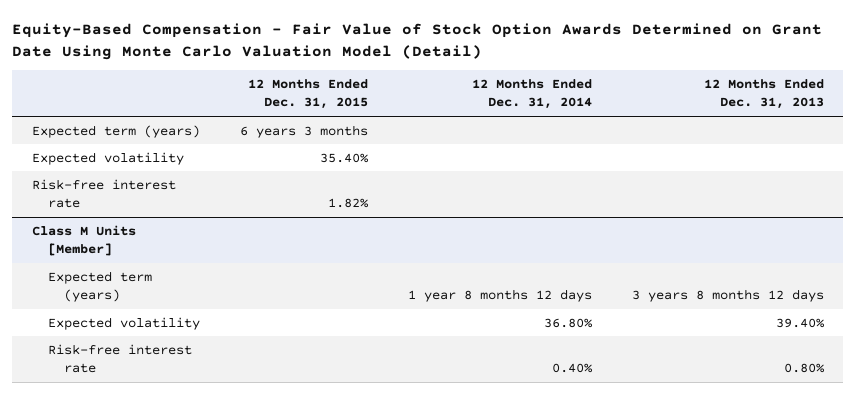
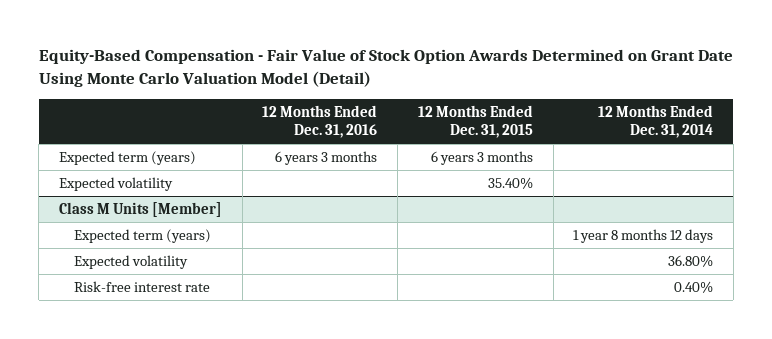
[703,79,824,110] 12 Months Ended Dec. 31, 2013 -> none
none -> [262,104,378,138] 12 Months Ended Dec. 31, 2016
[32,178,177,209] Risk-free interest rate -> none

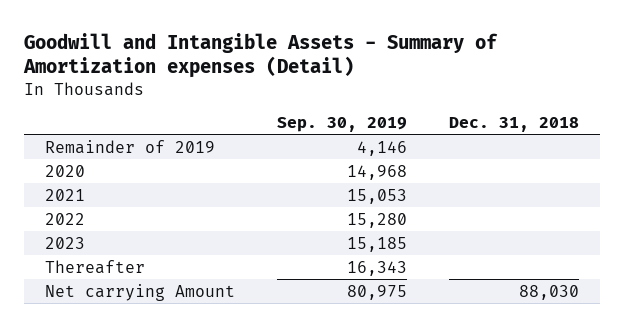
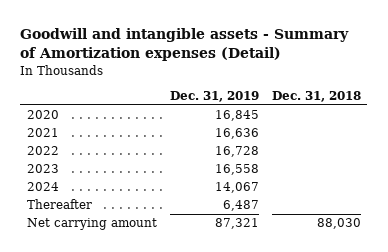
[22,32,498,79] Goodwill and Intangible Assets - Summary of Amortization expenses (Detail) -> [20,28,350,62] Goodwill and intangible assets - Summary of Amortization expenses (Detail)
[276,117,407,133] Sep. 30, 2019 -> none
none -> [169,91,259,103] Dec. 31, 2019
[44,139,215,154] Remainder of 2019 -> none
none -> [26,182,59,192] 2024
[44,283,235,301] Net carrying Amount -> [26,218,157,231] Net carrying amount

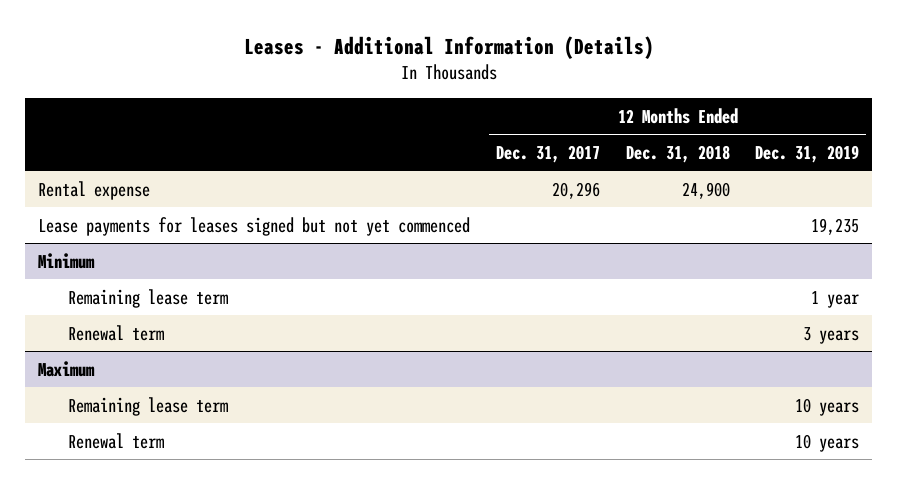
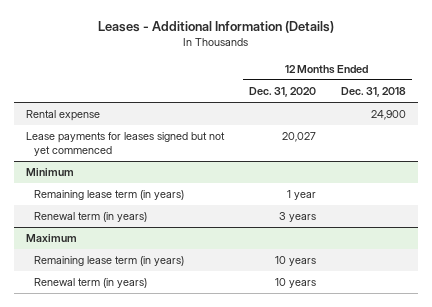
[495,144,600,163] Dec. 31, 2017 -> none
[755,144,860,163] Dec. 31, 2019 -> none
none -> [248,87,316,98] Dec. 31, 2020
[67,288,228,308] Remaining lease term -> [34,190,185,201] Remaining lease term (in years)
[67,324,164,341] Renewal term -> [34,212,148,223] Renewal term (in years)
[67,396,228,416] Remaining lease term -> [34,256,185,267] Remaining lease term (in years)
[67,432,164,449] Renewal term -> [34,278,148,289] Renewal term (in years)

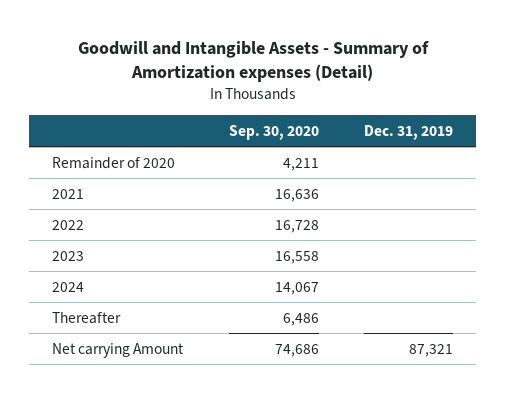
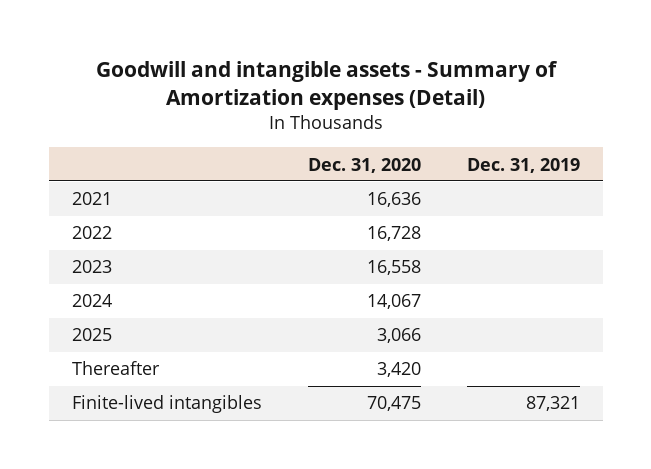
[77,40,429,83] Goodwill and Intangible Assets - Summary of Amortization expenses (Detail) -> [95,60,558,110] Goodwill and intangible assets - Summary of Amortization expenses (Detail)
[228,124,319,140] Sep. 30, 2020 -> none
none -> [307,157,421,173] Dec. 31, 2020
[52,156,176,169] Remainder of 2020 -> none
none -> [71,328,112,342] 2025
[52,342,185,358] Net carrying Amount -> [71,395,262,414] Finite-lived intangibles

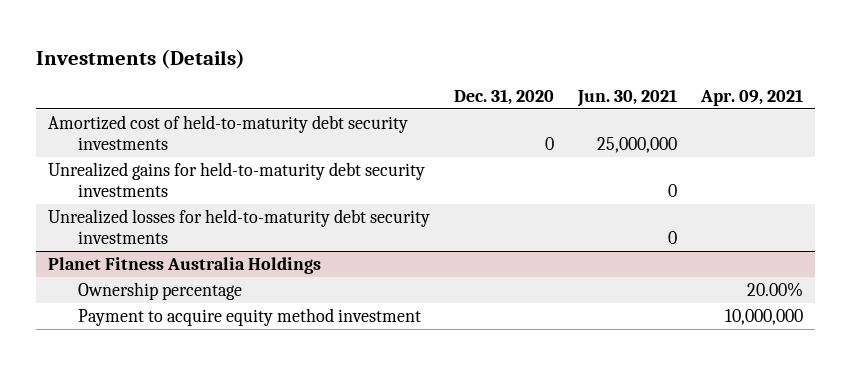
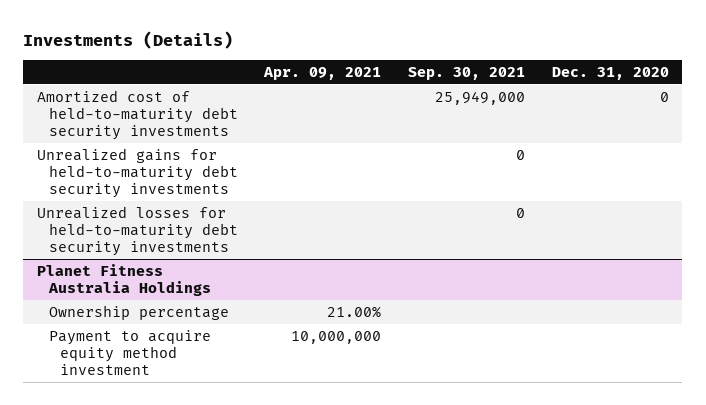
[577,89,678,108] Jun. 30, 2021 -> none
none -> [408,66,526,80] Sep. 30, 2021
[747,282,804,298] 20.00% -> [327,305,382,318] 21.00%

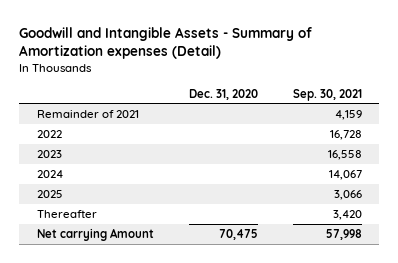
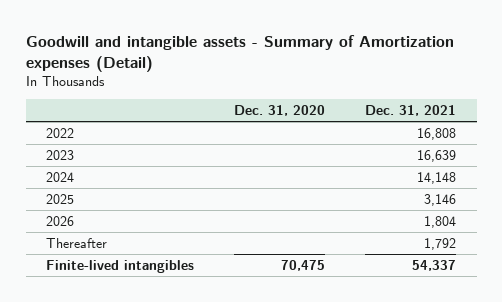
[19,26,313,59] Goodwill and Intangible Assets - Summary of Amortization expenses (Detail) -> [25,34,454,72] Goodwill and intangible assets - Summary of Amortization expenses (Detail)
[292,88,362,101] Sep. 30, 2021 -> none
none -> [365,104,457,116] Dec. 31, 2021
[36,110,139,119] Remainder of 2021 -> none
none -> [45,215,74,226] 2026
[36,228,154,242] Net carrying Amount -> [45,259,194,273] Finite-lived intangibles

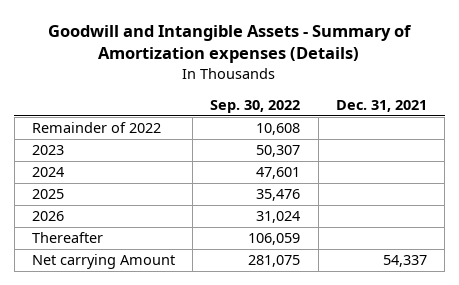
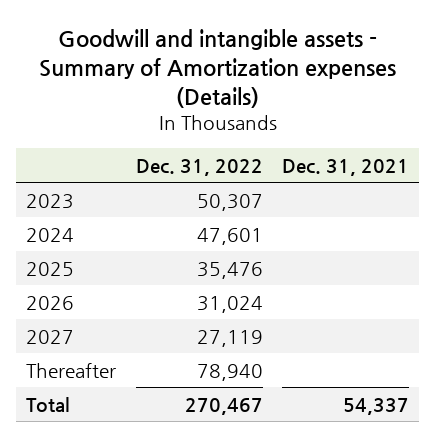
[48,24,413,64] Goodwill and Intangible Assets - Summary of Amortization expenses (Details) -> [38,28,396,108] Goodwill and intangible assets - Summary of Amortization expenses (Details)
[210,99,301,113] Sep. 30, 2022 -> none
none -> [135,158,263,176] Dec. 31, 2022
[32,122,162,134] Remainder of 2022 -> none
none -> [26,329,75,344] 2027
[32,254,176,270] Net carrying Amount -> [26,396,71,412] Total

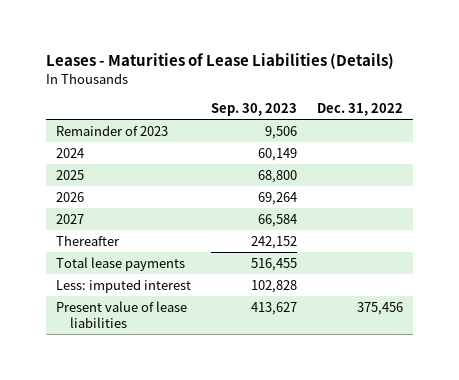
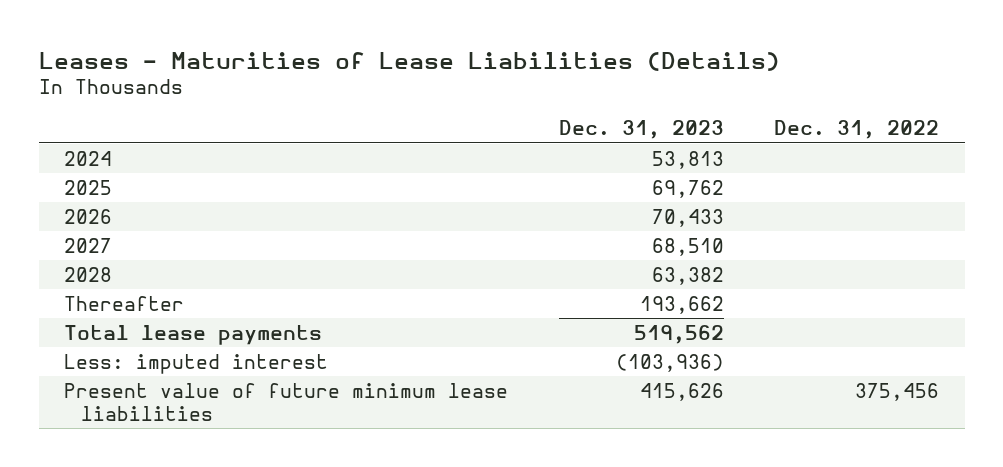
[210,102,297,116] Sep. 30, 2023 -> none
none -> [558,120,724,140] Dec. 31, 2023
[55,124,168,136] Remainder of 2023 -> none
none -> [64,266,113,282] 2028
[55,300,187,328] Present value of lease liabilities -> [64,382,509,421] Present value of future minimum lease liabilities

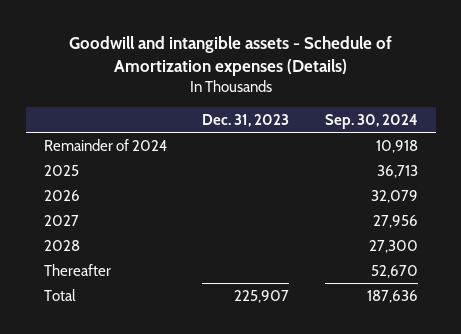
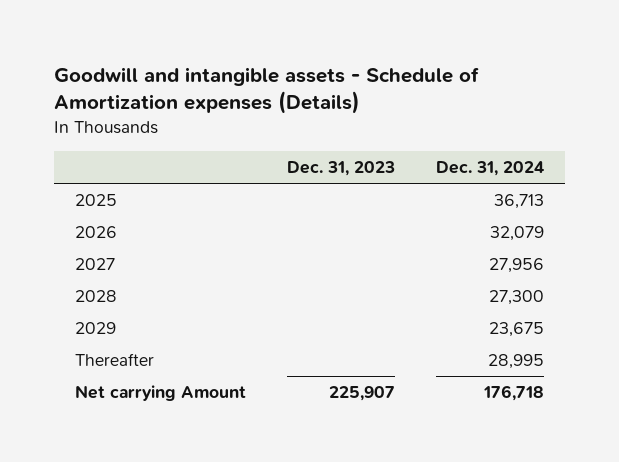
[324,113,418,129] Sep. 30, 2024 -> none
none -> [436,160,545,176] Dec. 31, 2024
[43,138,167,151] Remainder of 2024 -> none
none -> [74,322,116,335] 2029
[43,288,76,301] Total -> [74,385,246,402] Net carrying Amount

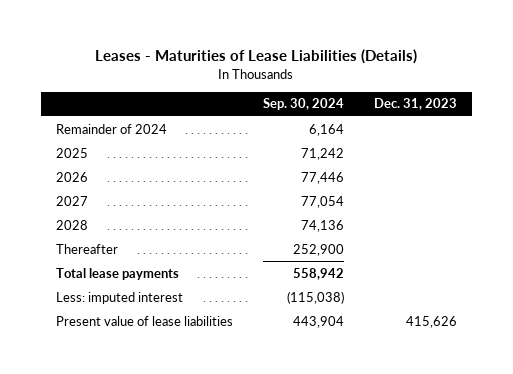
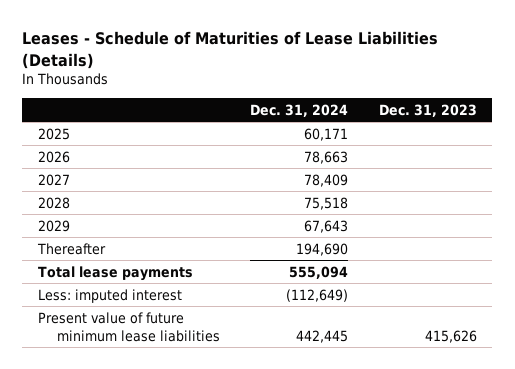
[95,49,418,65] Leases - Maturities of Lease Liabilities (Details) -> [22,31,439,69] Leases - Schedule of Maturities of Lease Liabilities (Details)
[262,98,344,111] Sep. 30, 2024 -> none
none -> [250,103,349,117] Dec. 31, 2024
[56,123,168,134] Remainder of 2024 -> none
none -> [37,219,70,232] 2029
[56,315,234,326] Present value of lease liabilities -> [37,311,220,342] Present value of future minimum lease liabilities

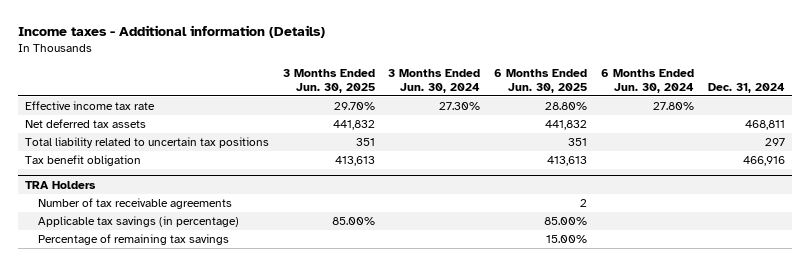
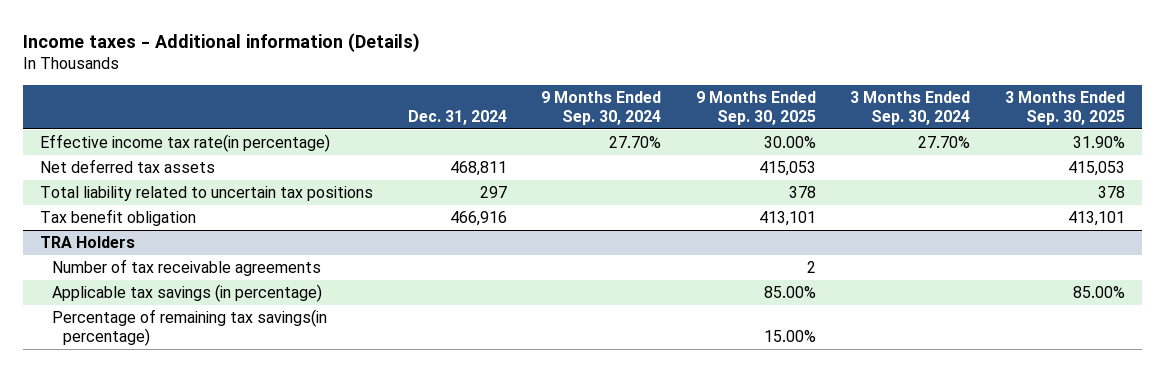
[282,68,375,93] 3 Months Ended Jun. 30, 2025 -> none
[388,68,481,93] 3 Months Ended Jun. 30, 2024 -> none
[494,68,588,93] 6 Months Ended Jun. 30, 2025 -> none
[601,68,695,93] 6 Months Ended Jun. 30, 2024 -> none
none -> [541,91,662,125] 9 Months Ended Sep. 30, 2024
none -> [695,91,816,125] 9 Months Ended Sep. 30, 2025
none -> [850,91,971,125] 3 Months Ended Sep. 30, 2024
none -> [1005,91,1126,125] 3 Months Ended Sep. 30, 2025
[24,101,155,111] Effective income tax rate -> [40,134,331,153] Effective income tax rate(in percentage)
[37,234,229,246] Percentage of remaining tax savings -> [51,309,327,346] Percentage of remaining tax savings(in percentage)

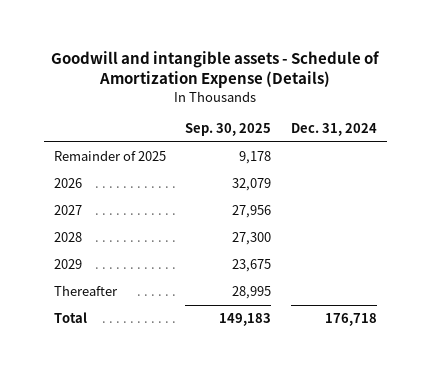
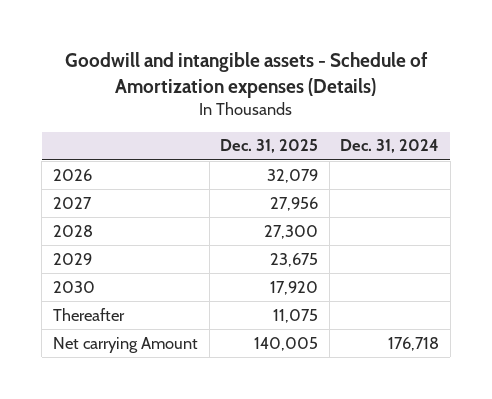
[51,51,381,89] Goodwill and intangible assets - Schedule of Amortization Expense (Details) -> [65,52,429,98] Goodwill and intangible assets - Schedule of Amortization expenses (Details)
[185,123,272,137] Sep. 30, 2025 -> none
none -> [220,139,319,154] Dec. 31, 2025
[53,150,166,162] Remainder of 2025 -> none
none -> [52,280,95,293] 2030
[53,312,87,324] Total -> [52,336,198,353] Net carrying Amount

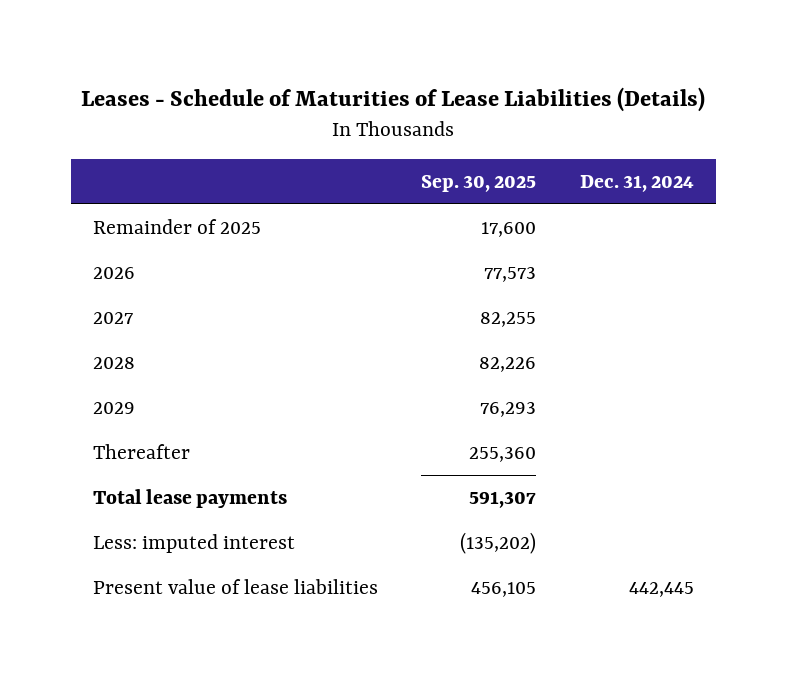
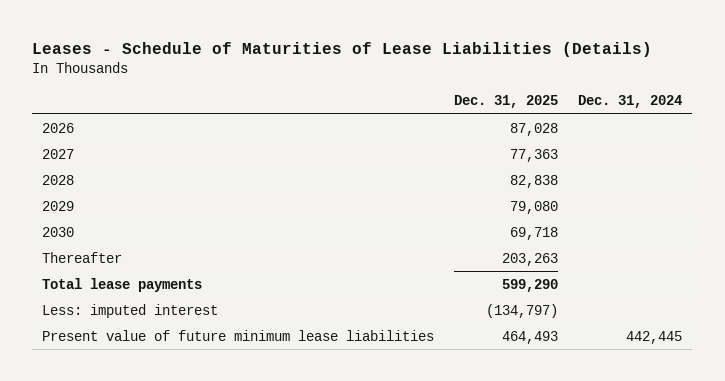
[421,174,537,192] Sep. 30, 2025 -> none
none -> [454,95,559,109] Dec. 31, 2025
[92,218,261,234] Remainder of 2025 -> none
none -> [42,226,75,237] 2030
[92,578,378,594] Present value of lease liabilities -> [42,329,435,341] Present value of future minimum lease liabilities

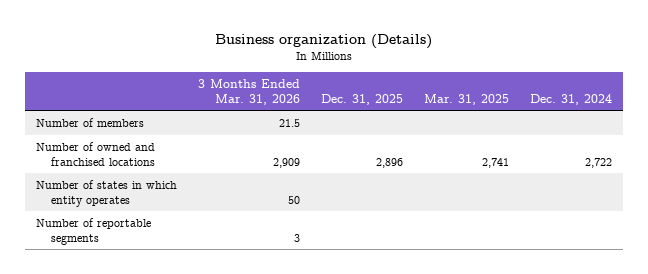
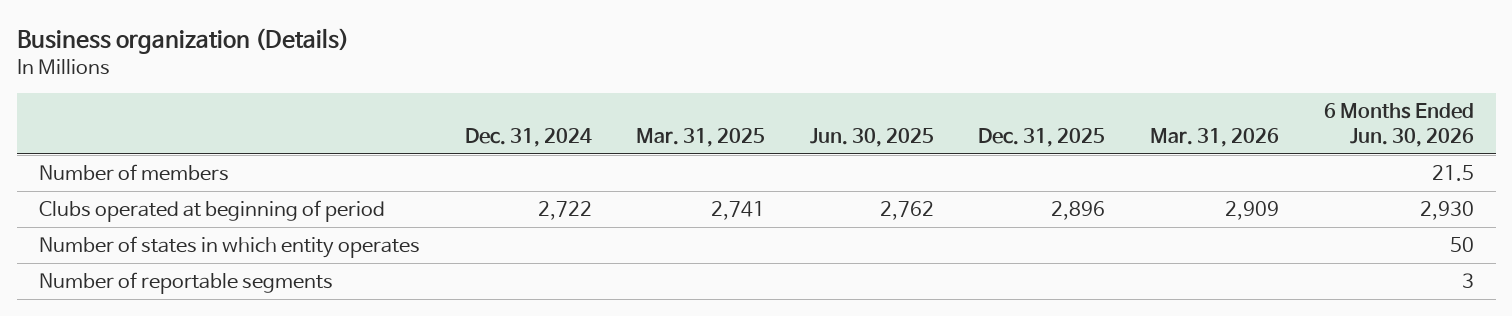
[197,78,300,105] 3 Months Ended Mar. 31, 2026 -> none
none -> [809,128,934,148] Jun. 30, 2025
none -> [1149,128,1279,148] Mar. 31, 2026
none -> [1323,103,1474,148] 6 Months Ended Jun. 30, 2026
[35,141,156,166] Number of owned and franchised locations -> [38,199,385,222] Clubs operated at beginning of period

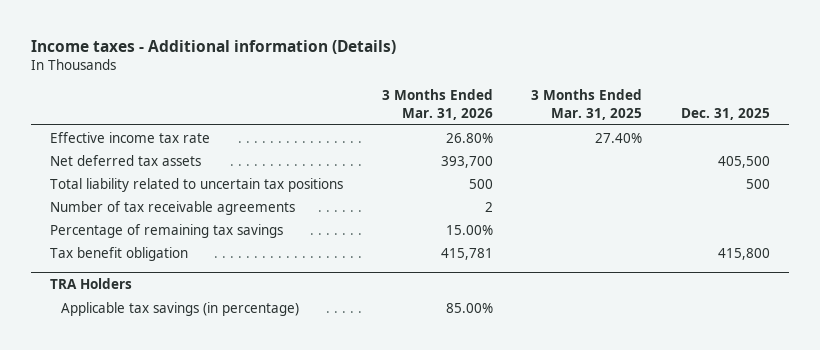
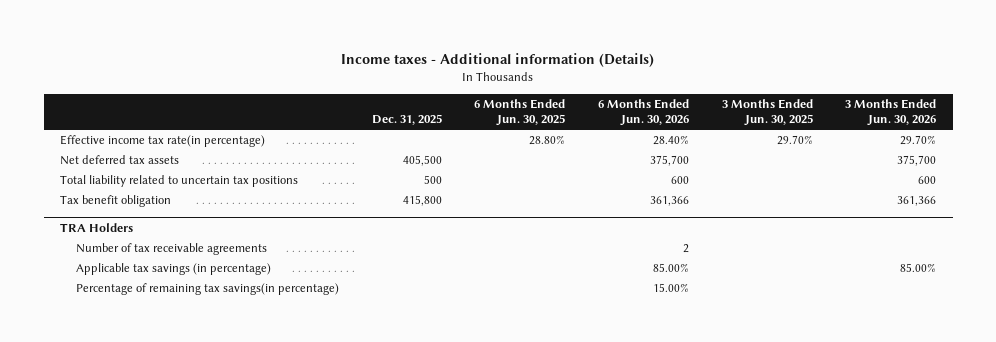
[381,89,493,120] 3 Months Ended Mar. 31, 2026 -> none
[531,89,643,120] 3 Months Ended Mar. 31, 2025 -> none
none -> [474,98,566,127] 6 Months Ended Jun. 30, 2025
none -> [597,98,689,127] 6 Months Ended Jun. 30, 2026
none -> [721,98,813,127] 3 Months Ended Jun. 30, 2025
none -> [845,98,937,127] 3 Months Ended Jun. 30, 2026
[49,131,210,143] Effective income tax rate -> [60,135,266,148] Effective income tax rate(in percentage)
[49,200,295,215] Number of tax receivable agreements -> none
[49,223,283,238] Percentage of remaining tax savings -> none
none -> [75,243,267,256] Number of tax receivable agreements
none -> [75,283,339,296] Percentage of remaining tax savings(in percentage)

